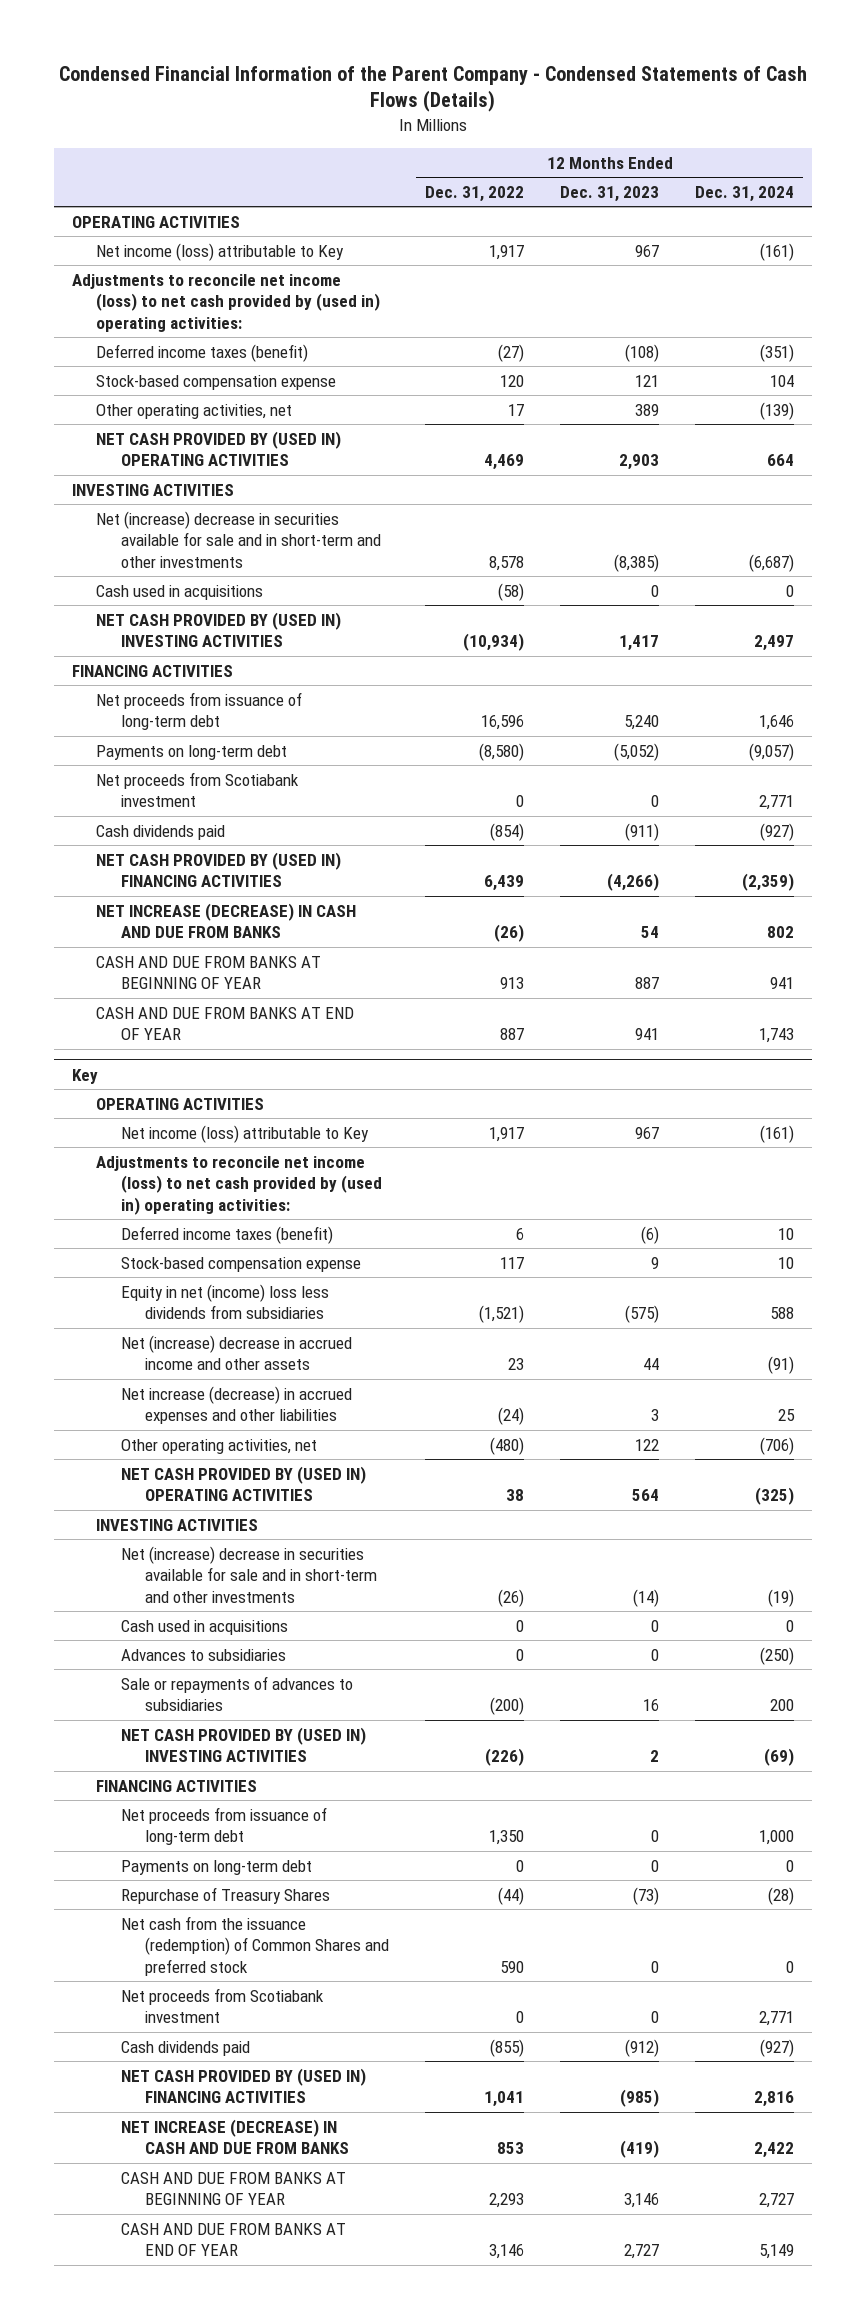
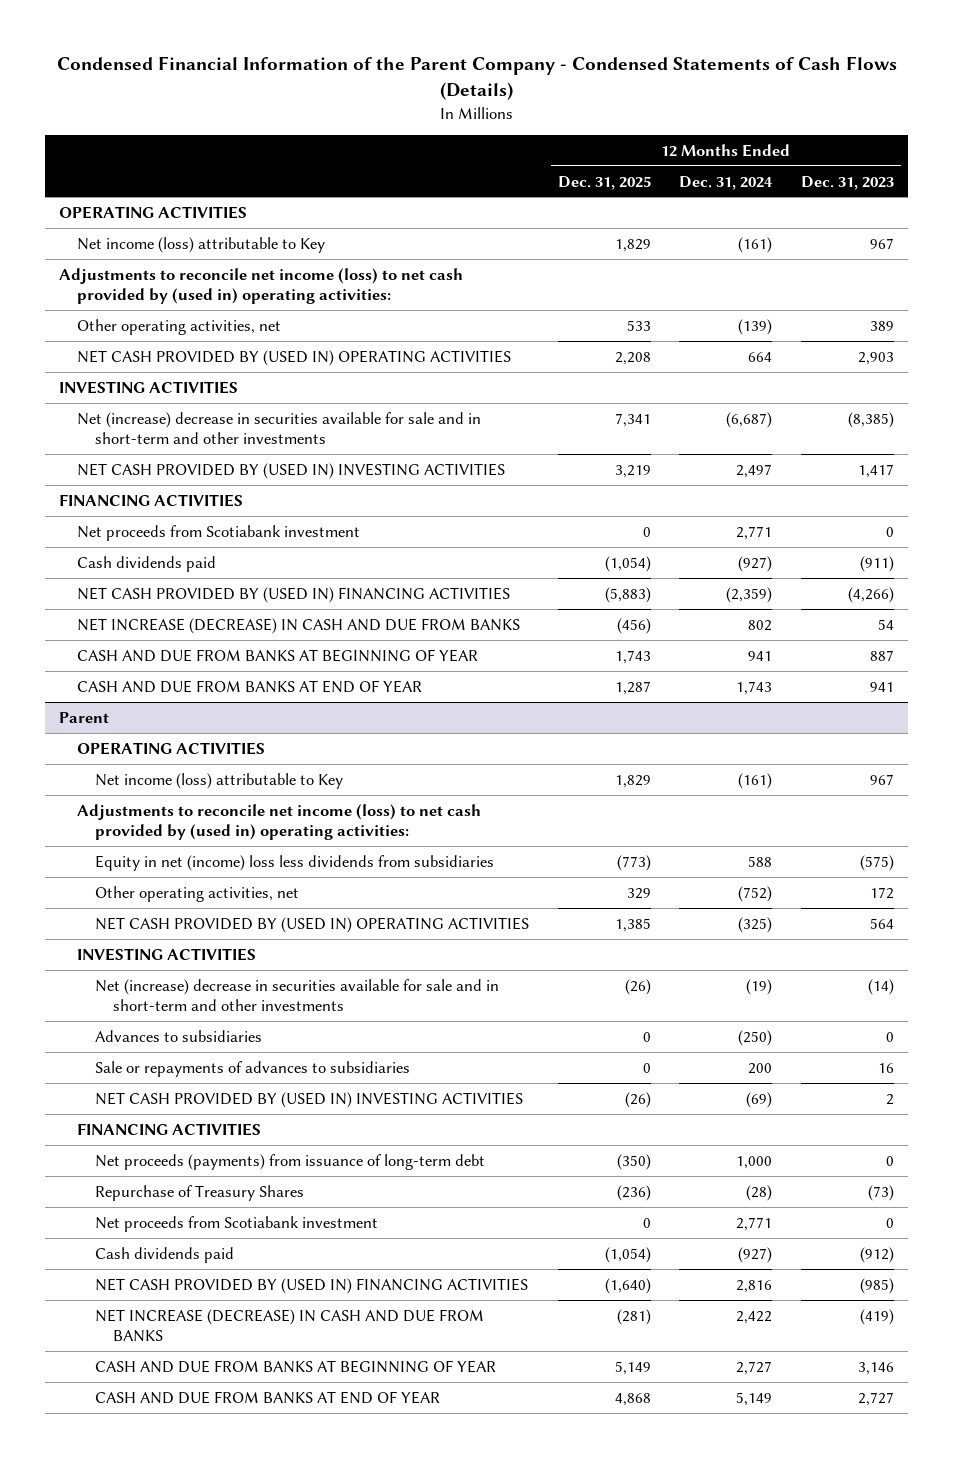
[425,185,525,202] Dec. 31, 2022 -> none
none -> [557,175,651,190] Dec. 31, 2025
[96,343,309,362] Deferred income taxes (benefit) -> none
[96,374,337,390] Stock-based compensation expense -> none
[96,584,264,600] Cash used in acquisitions -> none
[96,691,303,731] Net proceeds from issuance of long-term debt -> none
[96,744,288,760] Payments on long-term debt -> none
[72,1068,99,1084] Key -> [58,711,109,723] Parent
[120,1225,333,1244] Deferred income taxes (benefit) -> none
[120,1256,361,1272] Stock-based compensation expense -> none
[120,1334,352,1371] Net (increase) decrease in accrued income and other assets -> none
[120,1385,352,1425] Net increase (decrease) in accrued expenses and other liabilities -> none
[635,1438,660,1451] 122 -> [870,886,895,899] 172
[760,1436,795,1455] (706) -> [738,885,773,902] (752)
[120,1619,288,1635] Cash used in acquisitions -> none
[120,1859,312,1875] Payments on long-term debt -> none
[120,1806,327,1846] Net proceeds from issuance of long-term debt -> [95,1153,486,1170] Net proceeds (payments) from issuance of long-term debt
[120,1915,389,1976] Net cash from the issuance (redemption) of Common Shares and preferred stock -> none

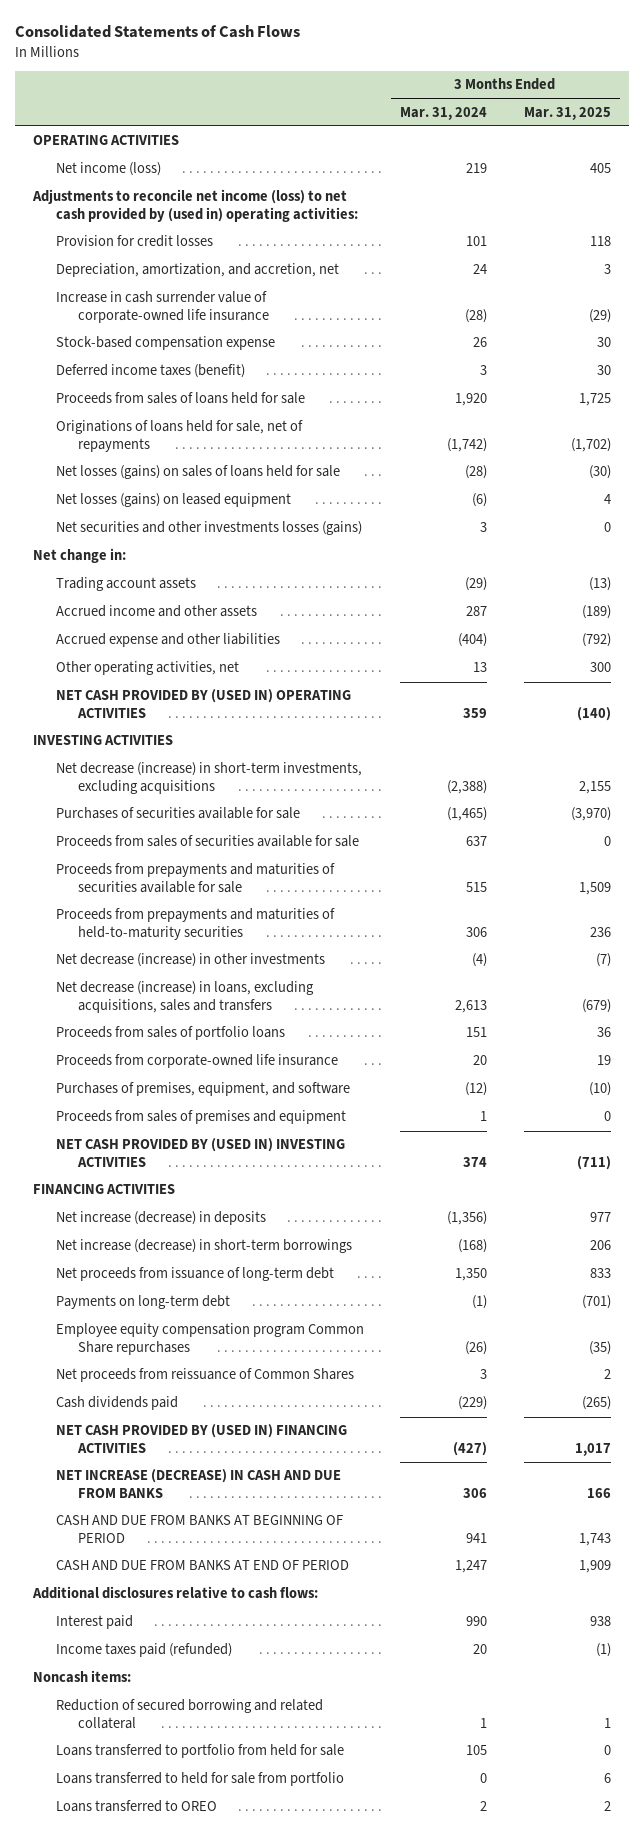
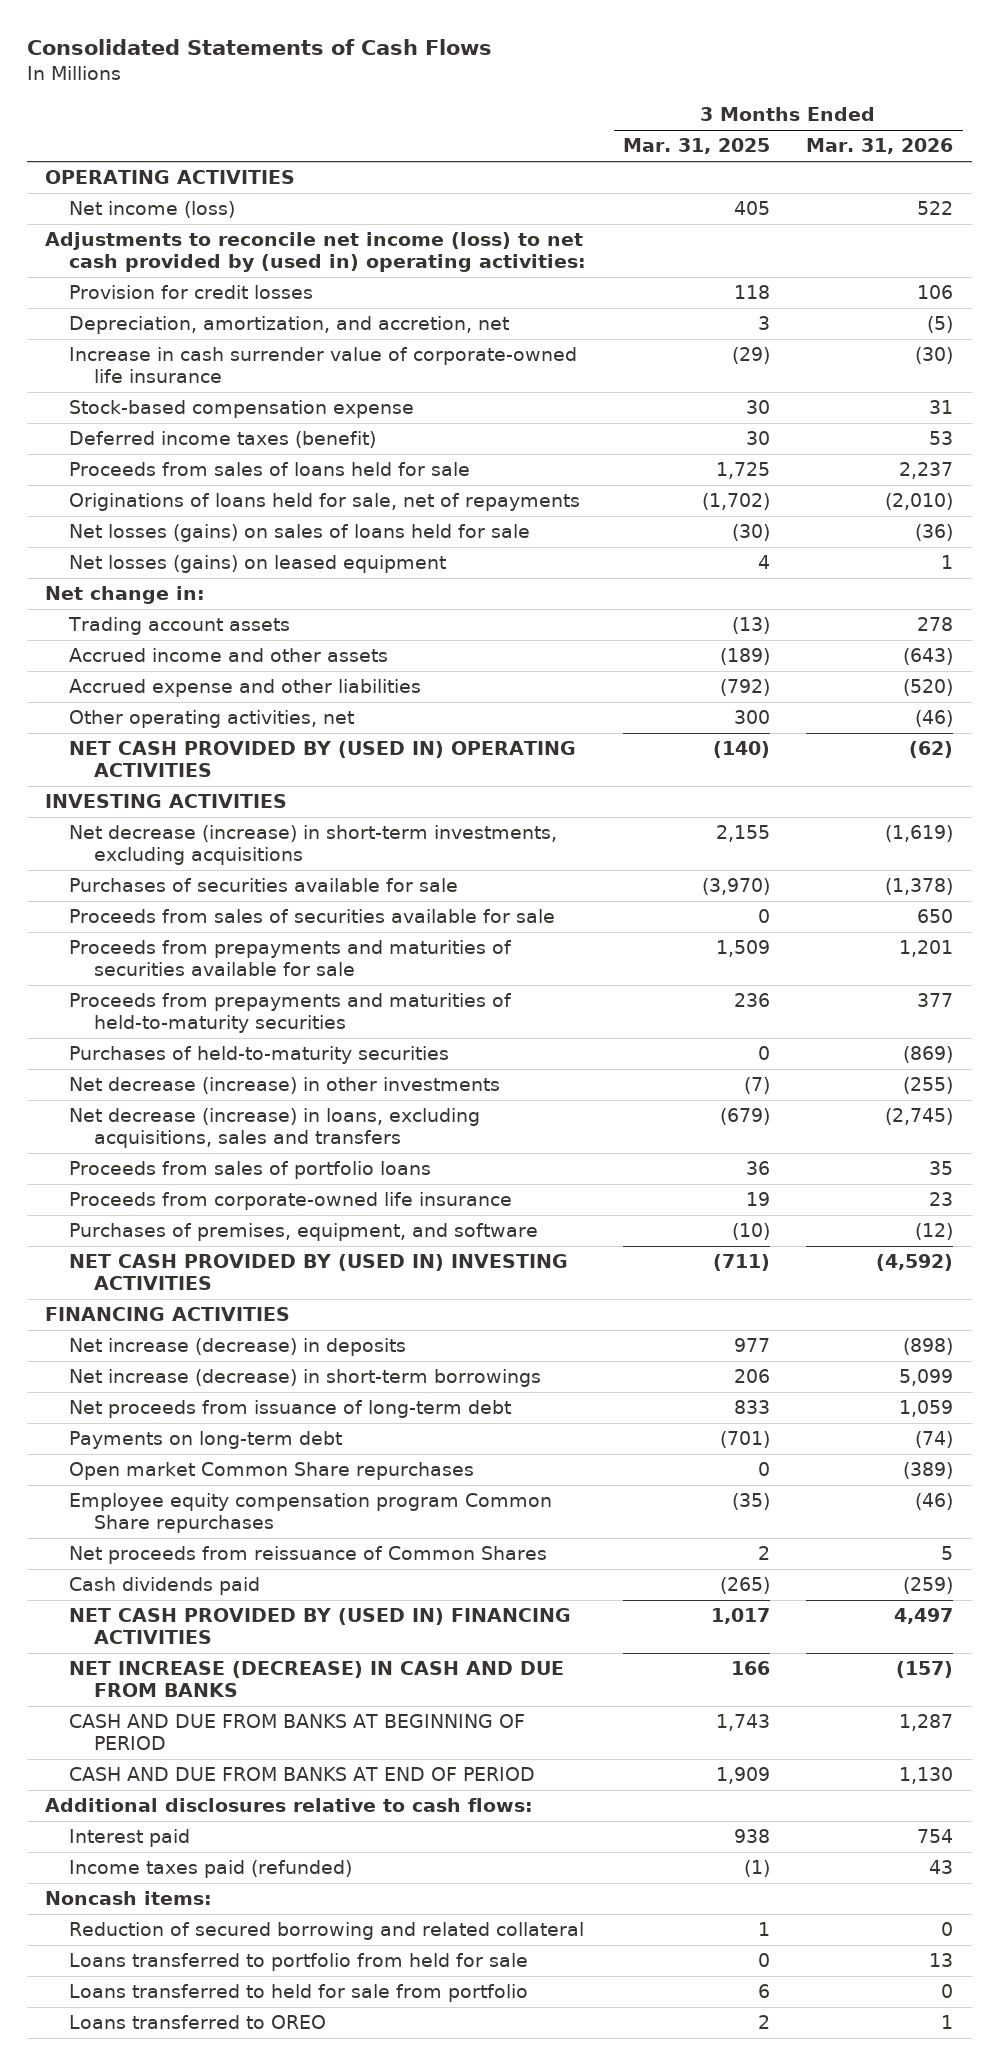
[400,106,488,120] Mar. 31, 2024 -> none
none -> [806,138,954,155] Mar. 31, 2026
[55,521,362,536] Net securities and other investments losses (gains) -> none
none -> [69,1046,450,1065] Purchases of held-to-maturity securities
[55,1110,346,1125] Proceeds from sales of premises and equipment -> none
none -> [69,1462,475,1481] Open market Common Share repurchases

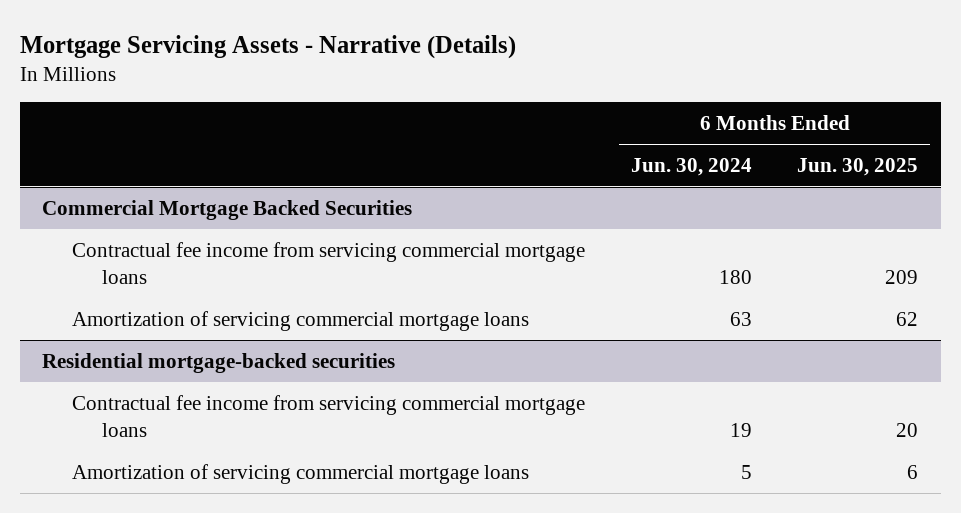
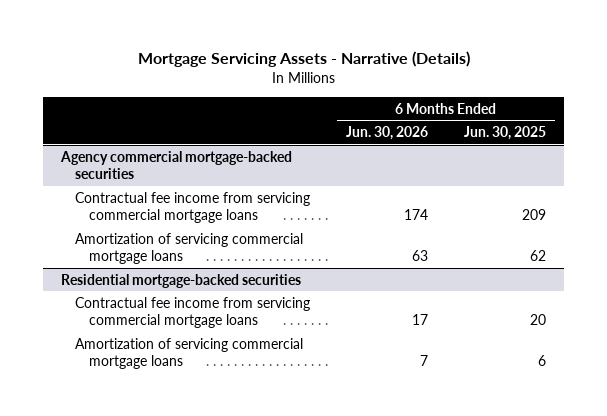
[630,157,752,176] Jun. 30, 2024 -> none
none -> [346,125,429,140] Jun. 30, 2026
[42,199,413,220] Commercial Mortgage Backed Securities -> [59,150,292,180] Agency commercial mortgage-backed securities

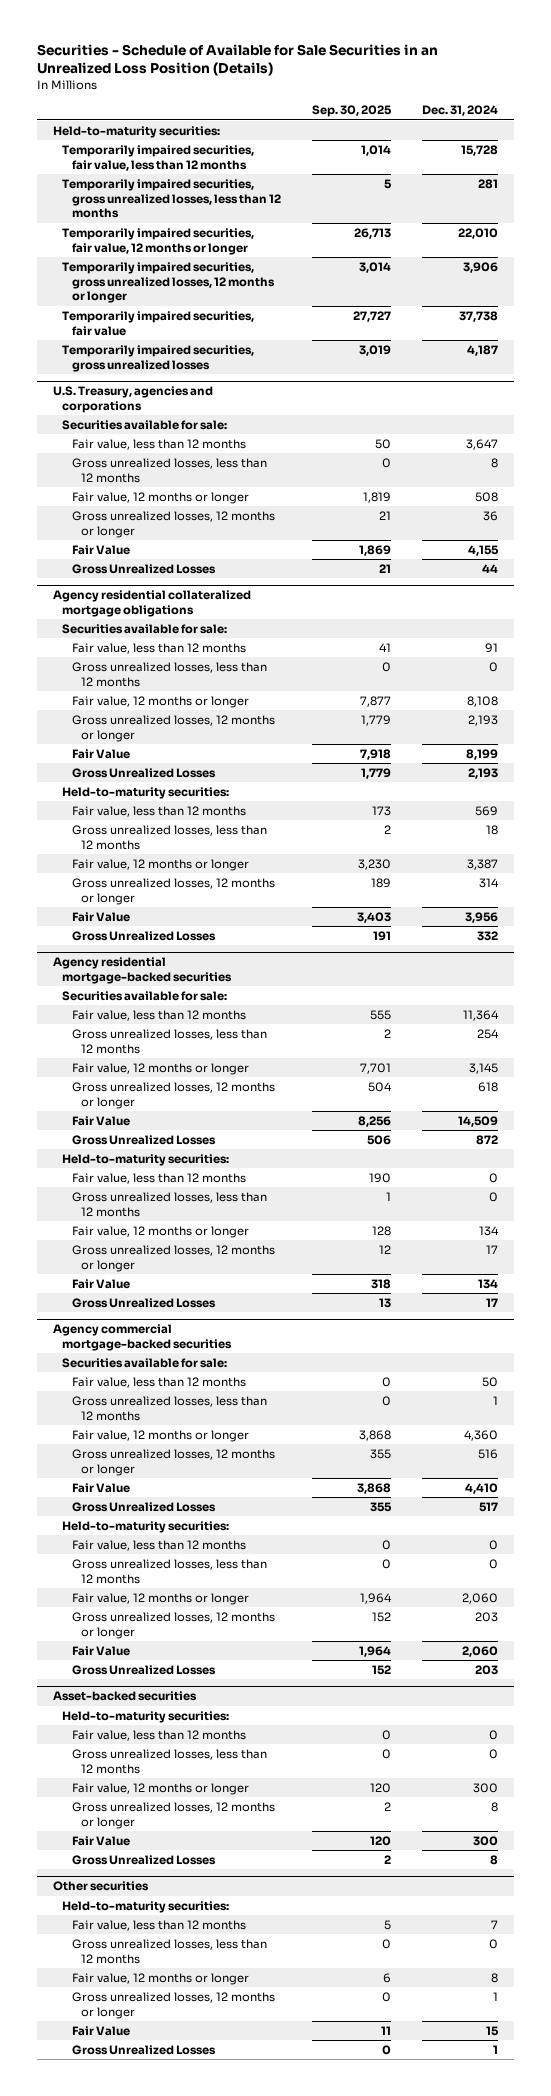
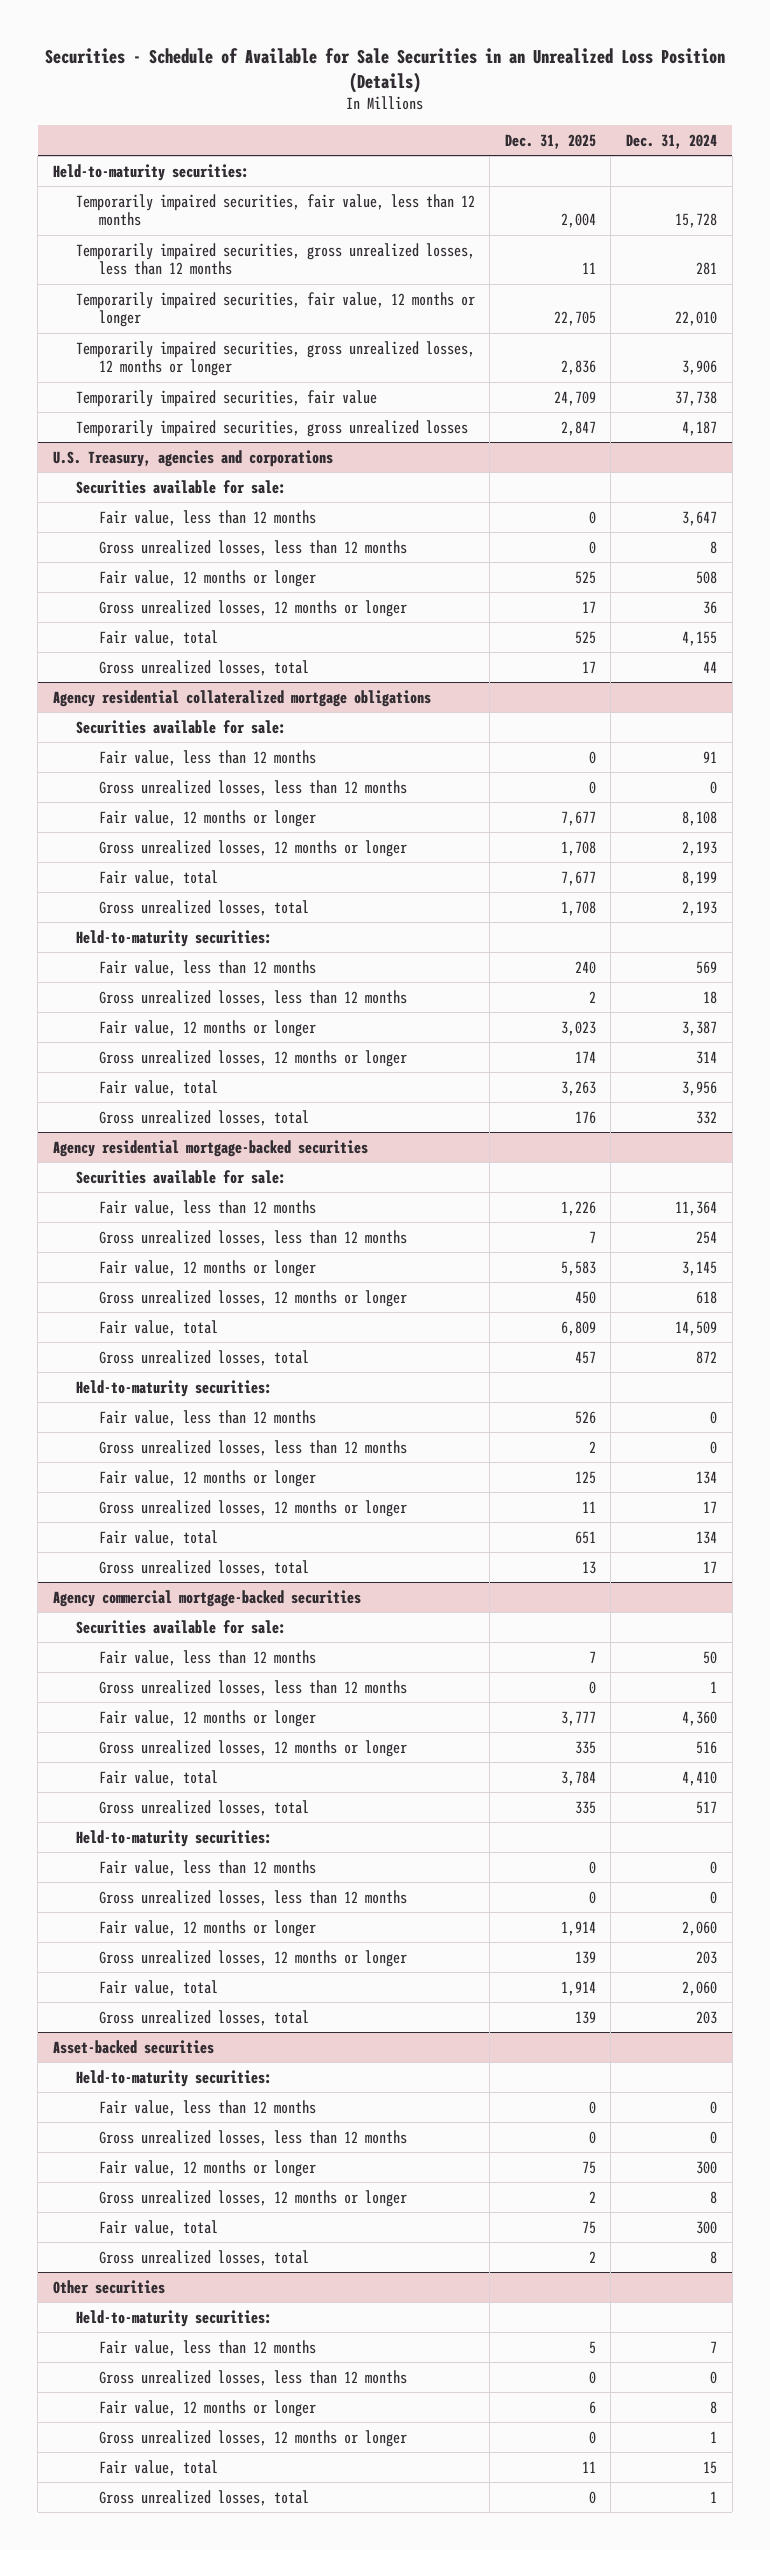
[311,105,392,118] Sep. 30, 2025 -> none
none -> [504,133,596,149] Dec. 31, 2025
[71,544,130,555] Fair Value -> [98,629,218,646] Fair value, total
[71,563,216,574] Gross Unrealized Losses -> [98,659,309,676] Gross unrealized losses, total
[71,748,130,759] Fair Value -> [98,869,218,886] Fair value, total
[71,767,216,778] Gross Unrealized Losses -> [98,899,309,916] Gross unrealized losses, total
[71,911,130,922] Fair Value -> [98,1079,218,1096] Fair value, total
[71,930,216,941] Gross Unrealized Losses -> [98,1109,309,1126] Gross unrealized losses, total
[71,1115,130,1126] Fair Value -> [98,1319,218,1336] Fair value, total
[71,1134,216,1145] Gross Unrealized Losses -> [98,1349,309,1366] Gross unrealized losses, total
[71,1278,130,1289] Fair Value -> [98,1529,218,1546] Fair value, total
[71,1297,216,1308] Gross Unrealized Losses -> [98,1559,309,1576] Gross unrealized losses, total
[71,1482,130,1493] Fair Value -> [98,1769,218,1786] Fair value, total
[71,1501,216,1512] Gross Unrealized Losses -> [98,1799,309,1816] Gross unrealized losses, total
[71,1645,130,1656] Fair Value -> [98,1979,218,1996] Fair value, total
[71,1664,216,1675] Gross Unrealized Losses -> [98,2009,309,2026] Gross unrealized losses, total
[71,1835,130,1846] Fair Value -> [98,2219,218,2236] Fair value, total
[71,1854,216,1865] Gross Unrealized Losses -> [98,2249,309,2266] Gross unrealized losses, total
[71,2025,130,2036] Fair Value -> [98,2459,218,2476] Fair value, total
[71,2044,216,2055] Gross Unrealized Losses -> [98,2489,309,2506] Gross unrealized losses, total

